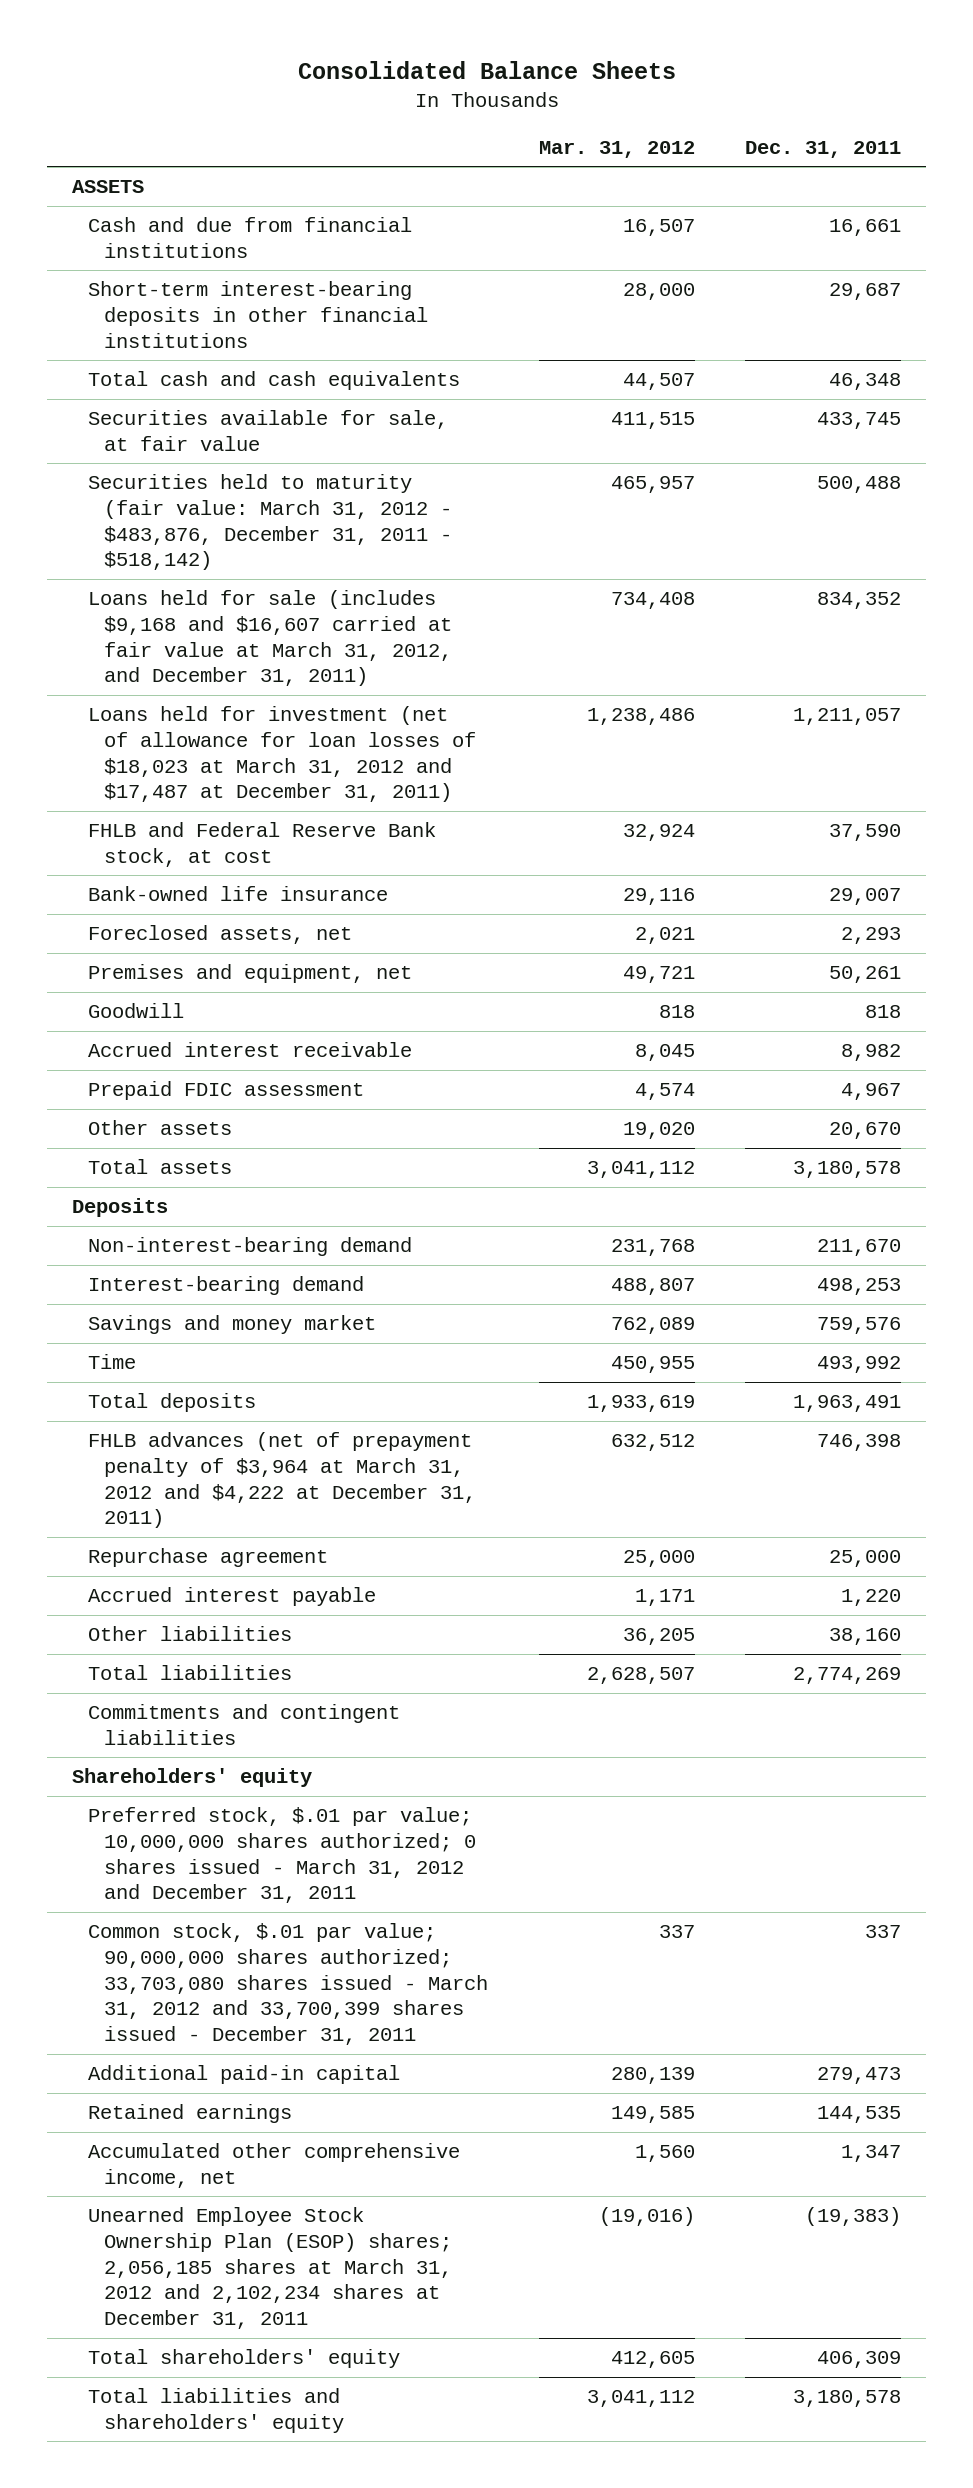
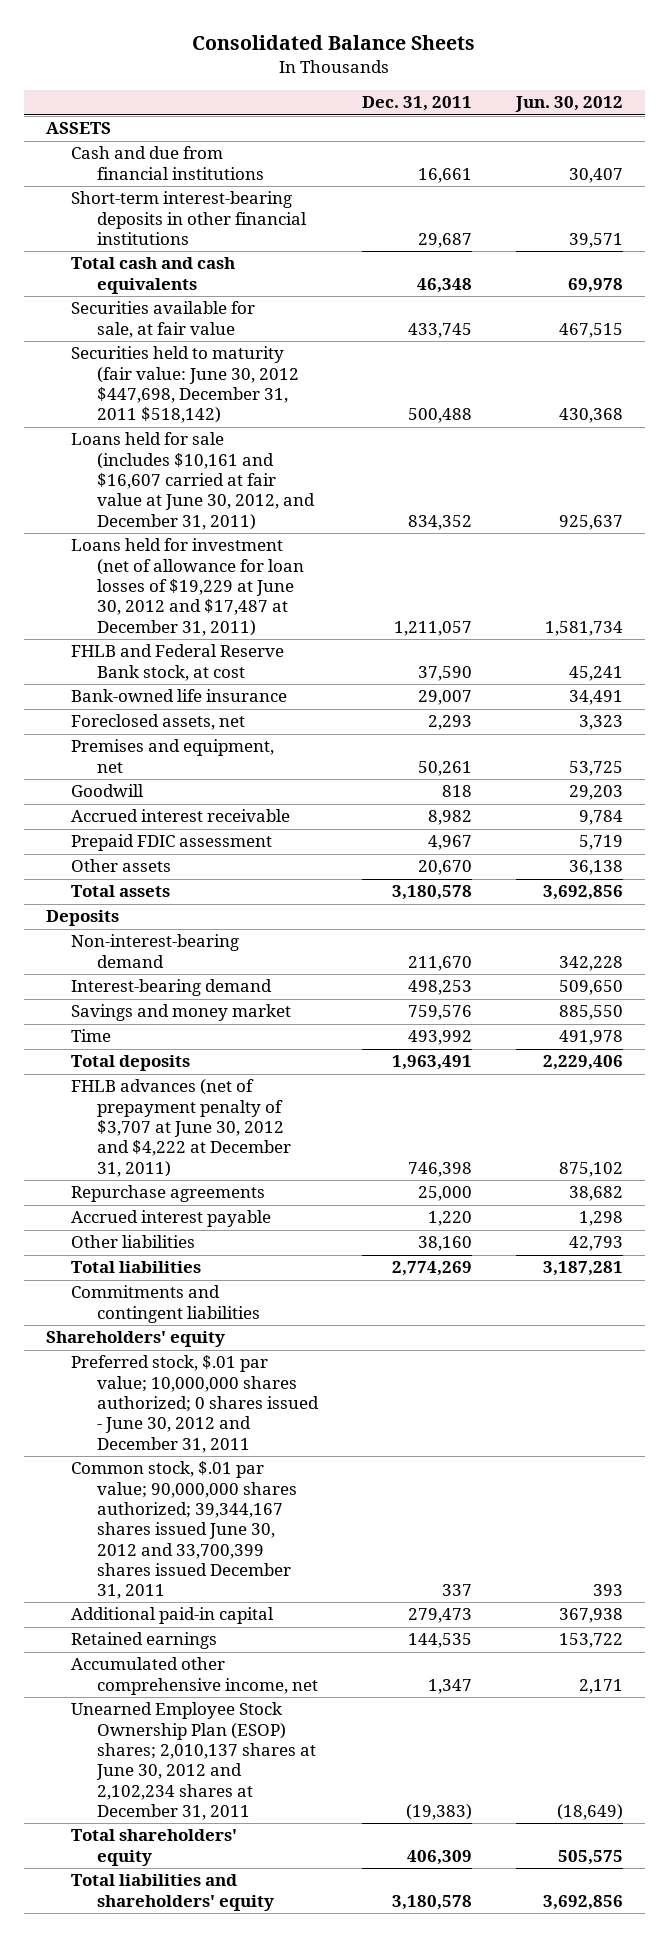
[538,140,695,158] Mar. 31, 2012 -> none
none -> [514,96,623,113] Jun. 30, 2012
[88,474,453,571] Securities held to maturity (fair value: March 31, 2012 - $483,876, December 31, 2011 - $518,142) -> [71,346,300,424] Securities held to maturity (fair value: June 30, 2012 $447,698, December 31, 2011 $518,142)
[88,590,453,687] Loans held for sale (includes $9,168 and $16,607 carried at fair value at March 31, 2012, and December 31, 2011) -> [71,432,316,530] Loans held for sale (includes $10,161 and $16,607 carried at fair value at June 30, 2012, and December 31, 2011)
[88,706,477,803] Loans held for investment (net of allowance for loan losses of $18,023 at March 31, 2012 and $17,487 at December 31, 2011) -> [71,538,305,636] Loans held for investment (net of allowance for loan losses of $19,229 at June 30, 2012 and $17,487 at December 31, 2011)
[88,1432,477,1529] FHLB advances (net of prepayment penalty of $3,964 at March 31, 2012 and $4,222 at December 31, 2011) -> [71,1079,292,1177] FHLB advances (net of prepayment penalty of $3,707 at June 30, 2012 and $4,222 at December 31, 2011)
[88,1548,329,1568] Repurchase agreement -> [71,1185,266,1203] Repurchase agreements
[88,1807,477,1904] Preferred stock, $.01 par value; 10,000,000 shares authorized; 0 shares issued - March 31, 2012 and December 31, 2011 -> [71,1355,320,1453] Preferred stock, $.01 par value; 10,000,000 shares authorized; 0 shares issued - June 30, 2012 and December 31, 2011
[88,1923,489,2045] Common stock, $.01 par value; 90,000,000 shares authorized; 33,703,080 shares issued - March 31, 2012 and 33,700,399 shares issued - December 31, 2011 -> [71,1461,298,1600] Common stock, $.01 par value; 90,000,000 shares authorized; 39,344,167 shares issued June 30, 2012 and 33,700,399 shares issued December 31, 2011
[88,2207,453,2329] Unearned Employee Stock Ownership Plan (ESOP) shares; 2,056,185 shares at March 31, 2012 and 2,102,234 shares at December 31, 2011 -> [71,1702,317,1820] Unearned Employee Stock Ownership Plan (ESOP) shares; 2,010,137 shares at June 30, 2012 and 2,102,234 shares at December 31, 2011

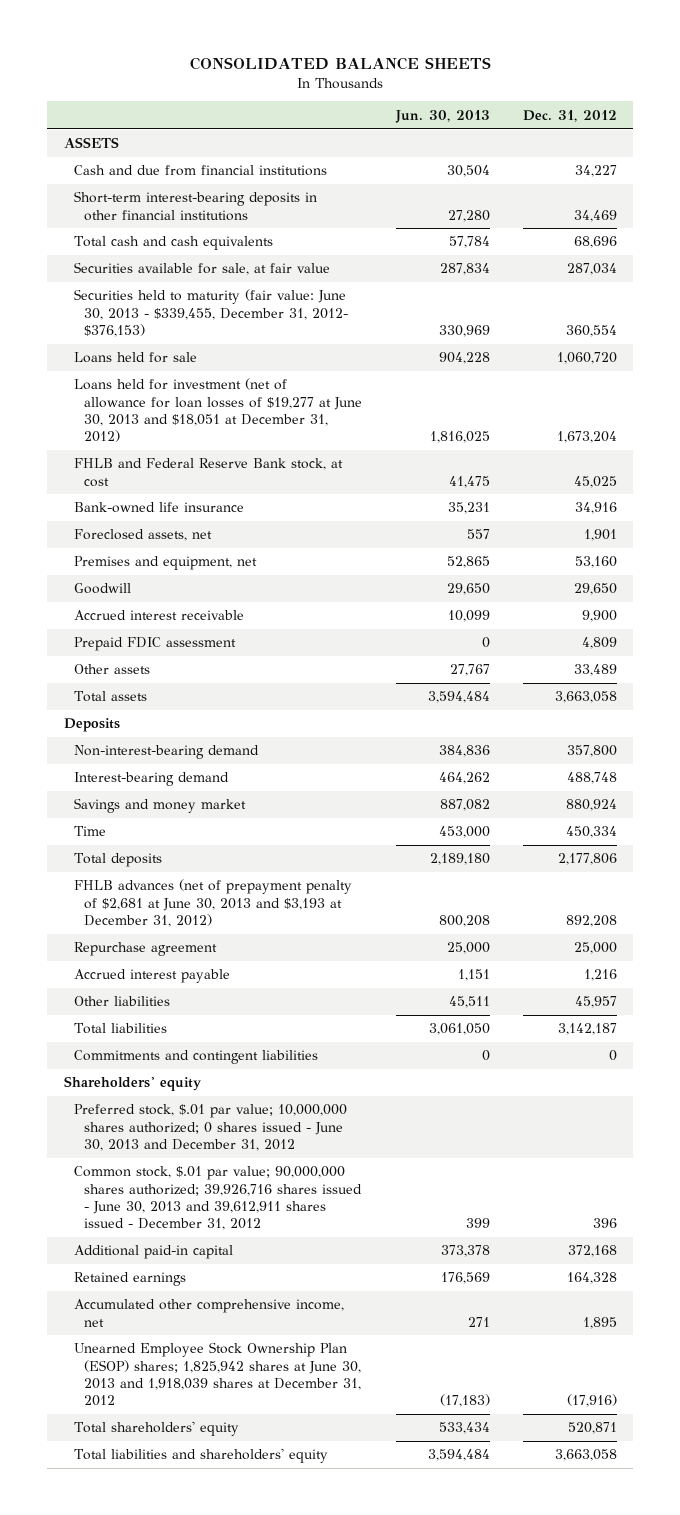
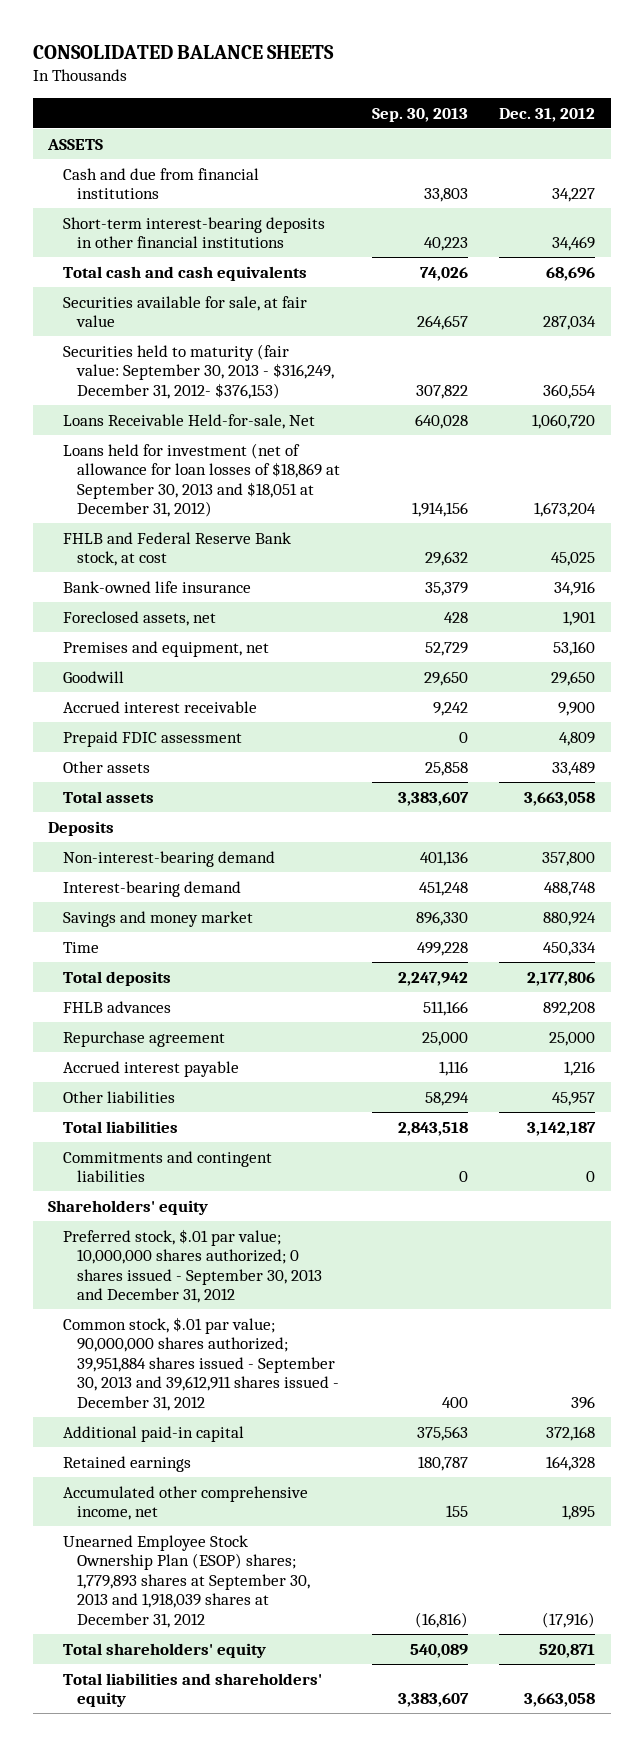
[394,109,490,123] Jun. 30, 2013 -> none
none -> [371,107,468,122] Sep. 30, 2013
[74,289,349,337] Securities held to maturity (fair value: June 30, 2013 - $339,455, December 31, 2012- $376,153) -> [62,343,335,399] Securities held to maturity (fair value: September 30, 2013 - $316,249, December 31, 2012- $376,153)
[74,352,198,364] Loans held for sale -> [62,413,315,429] Loans Receivable Held-for-sale, Net
[74,378,363,443] Loans held for investment (net of allowance for loan losses of $19,277 at June 30, 2013 and $18,051 at December 31, 2012) -> [62,442,341,518] Loans held for investment (net of allowance for loan losses of $18,869 at September 30, 2013 and $18,051 at December 31, 2012)
[74,879,353,927] FHLB advances (net of prepayment penalty of $2,681 at June 30, 2013 and $3,193 at December 31, 2012) -> [62,1000,171,1013] FHLB advances
[74,1104,348,1151] Preferred stock, $.01 par value; 10,000,000 shares authorized; 0 shares issued - June 30, 2013 and December 31, 2012 -> [62,1228,323,1304] Preferred stock, $.01 par value; 10,000,000 shares authorized; 0 shares issued - September 30, 2013 and December 31, 2012
[74,1166,363,1231] Common stock, $.01 par value; 90,000,000 shares authorized; 39,926,716 shares issued - June 30, 2013 and 39,612,911 shares issued - December 31, 2012 -> [62,1316,340,1411] Common stock, $.01 par value; 90,000,000 shares authorized; 39,951,884 shares issued - September 30, 2013 and 39,612,911 shares issued - December 31, 2012
[74,1342,362,1407] Unearned Employee Stock Ownership Plan (ESOP) shares; 1,825,942 shares at June 30, 2013 and 1,918,039 shares at December 31, 2012 -> [62,1534,311,1628] Unearned Employee Stock Ownership Plan (ESOP) shares; 1,779,893 shares at September 30, 2013 and 1,918,039 shares at December 31, 2012

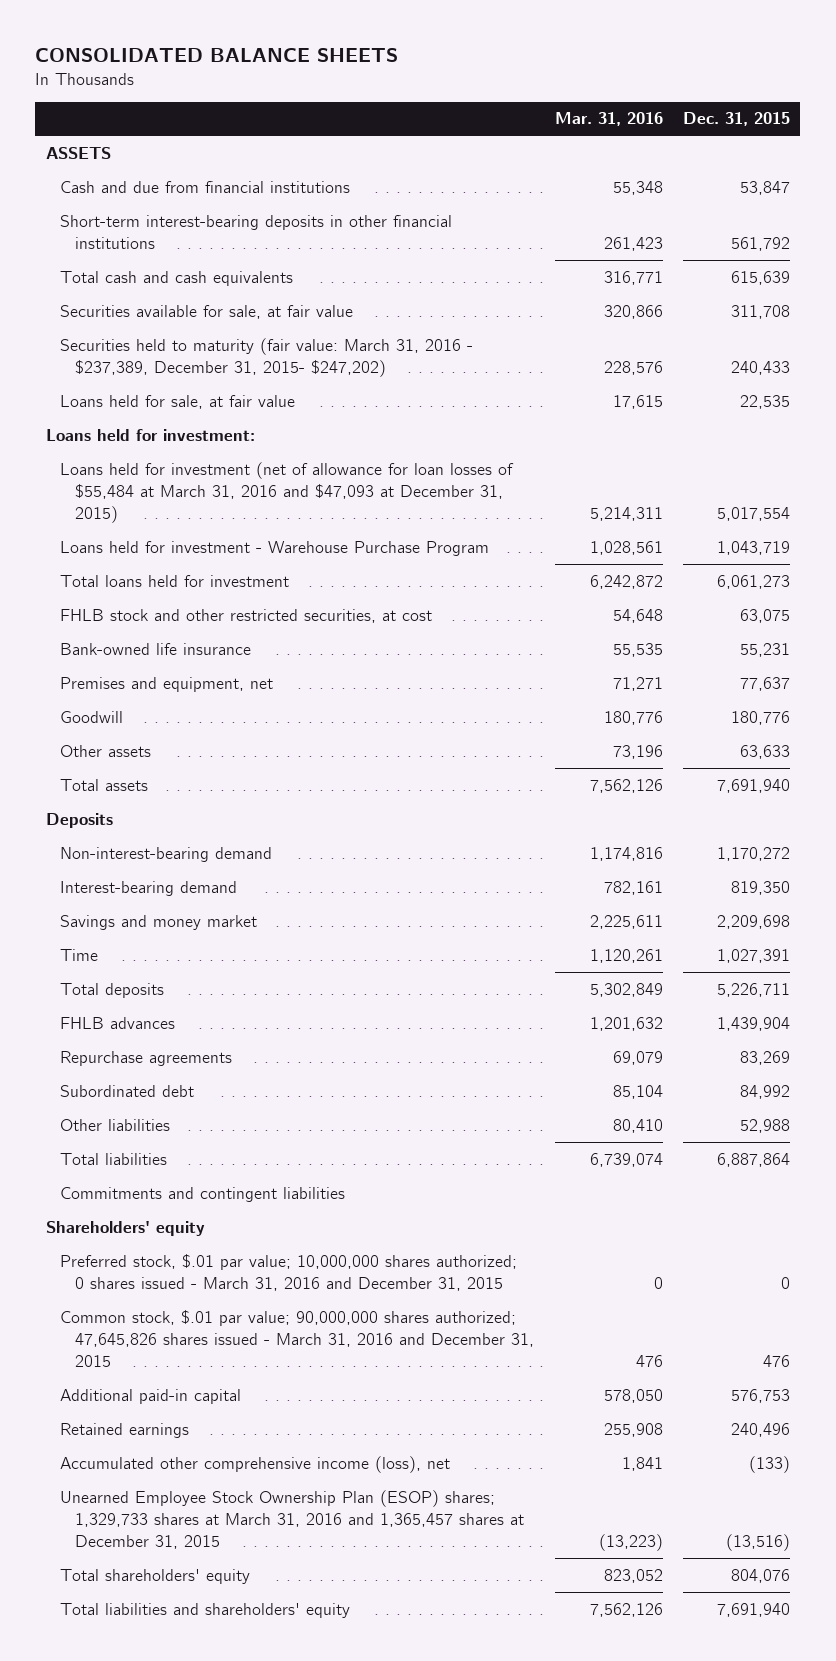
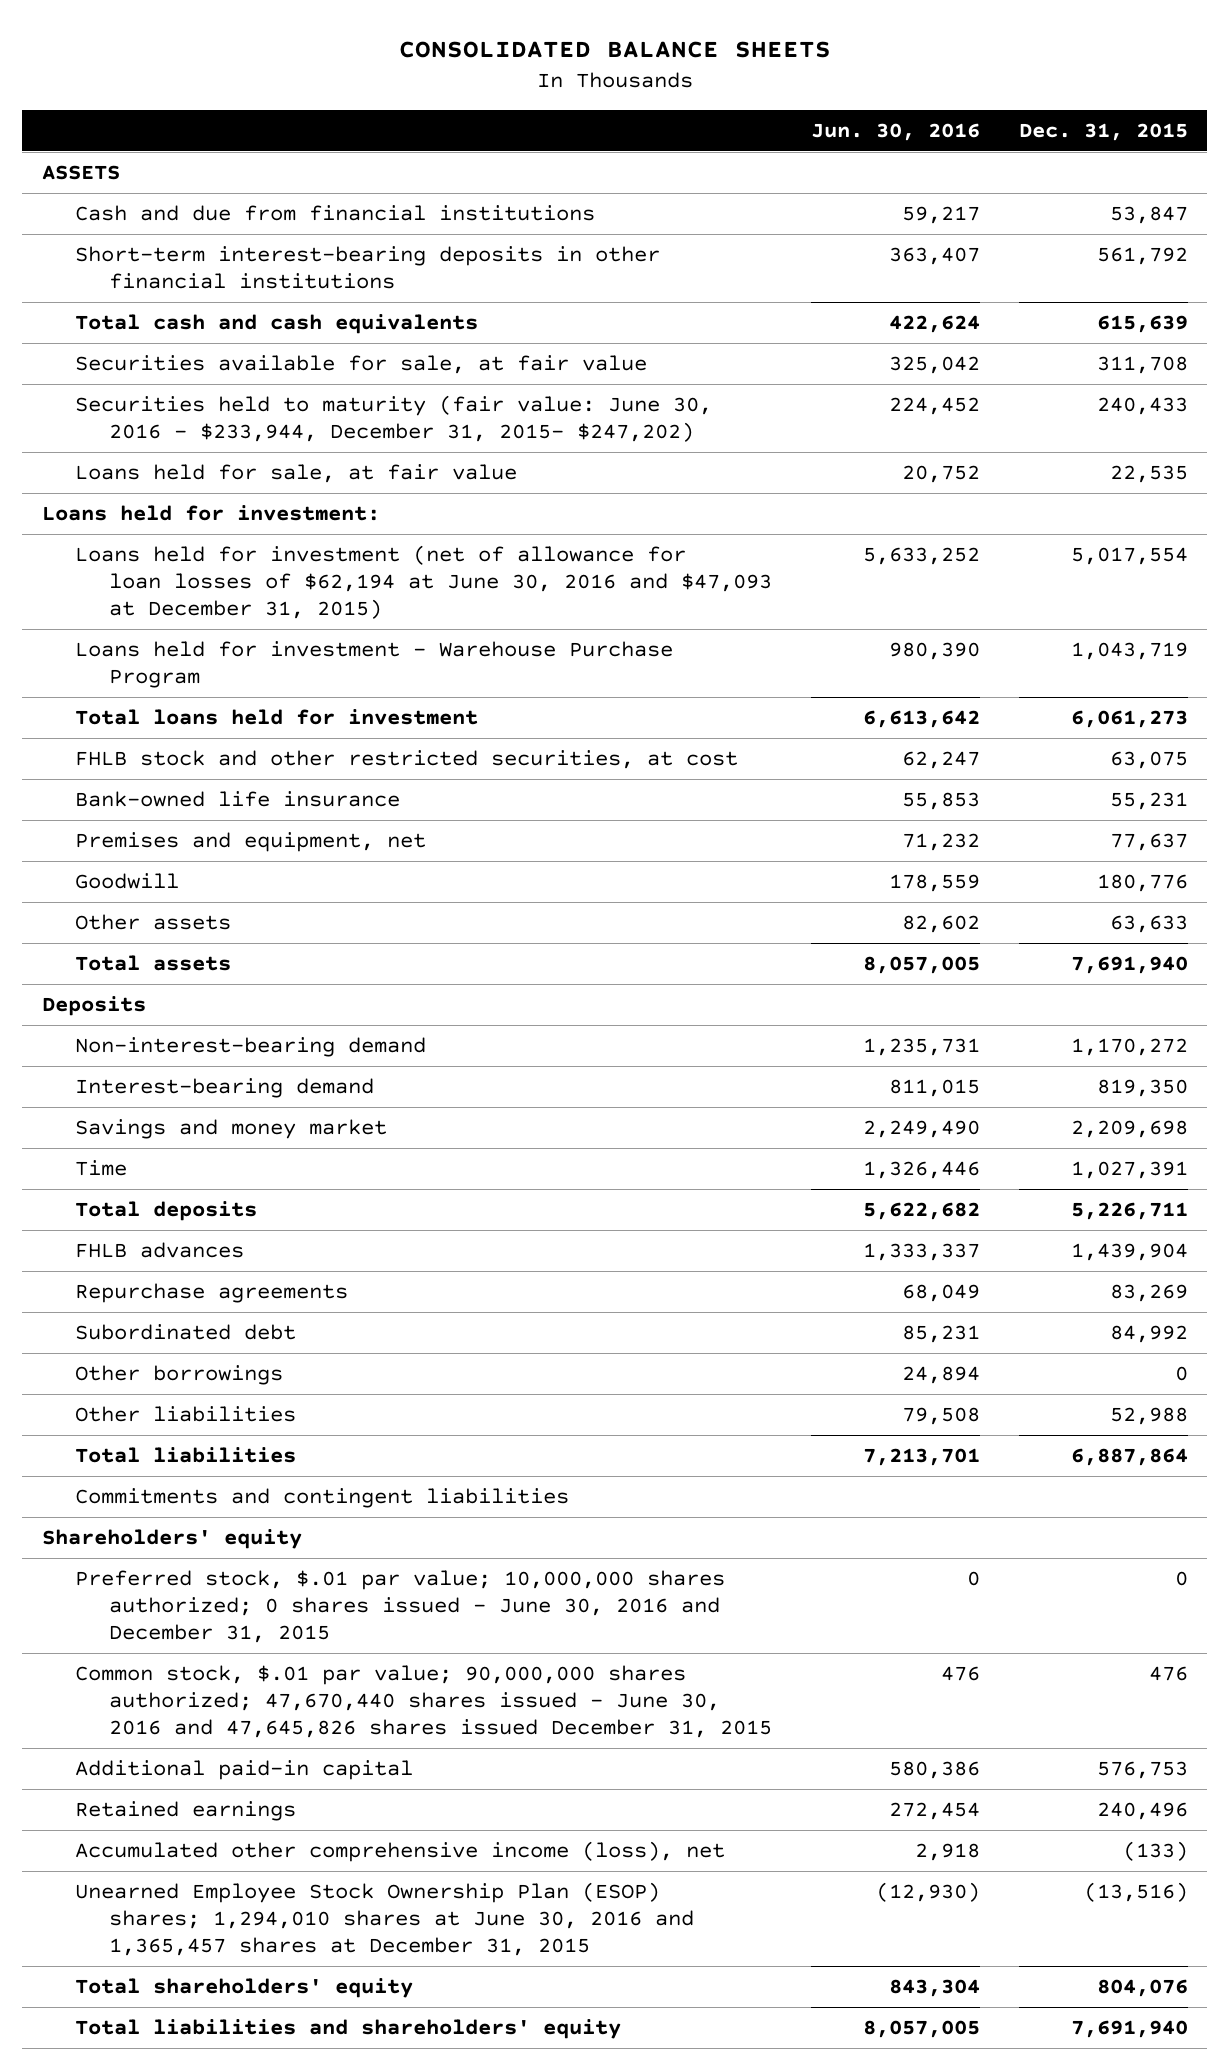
[554,112,663,127] Mar. 31, 2016 -> none
none -> [810,122,980,141] Jun. 30, 2016
[60,337,474,377] Securities held to maturity (fair value: March 31, 2016 - $237,389, December 31, 2015- $247,202) -> [75,395,713,442] Securities held to maturity (fair value: June 30, 2016 - $233,944, December 31, 2015- $247,202)
[60,461,515,523] Loans held for investment (net of allowance for loan losses of $55,484 at March 31, 2016 and $47,093 at December 31, 2015) -> [75,545,772,619] Loans held for investment (net of allowance for loan losses of $62,194 at June 30, 2016 and $47,093 at December 31, 2015)
none -> [75,1365,284,1386] Other borrowings
[60,1253,518,1291] Preferred stock, $.01 par value; 10,000,000 shares authorized; 0 shares issued - March 31, 2016 and December 31, 2015 -> [75,1570,726,1643] Preferred stock, $.01 par value; 10,000,000 shares authorized; 0 shares issued - June 30, 2016 and December 31, 2015
[60,1309,534,1367] Common stock, $.01 par value; 90,000,000 shares authorized; 47,645,826 shares issued - March 31, 2016 and December 31, 2015 -> [75,1665,772,1738] Common stock, $.01 par value; 90,000,000 shares authorized; 47,670,440 shares issued - June 30, 2016 and 47,645,826 shares issued December 31, 2015
[60,1489,524,1549] Unearned Employee Stock Ownership Plan (ESOP) shares; 1,329,733 shares at March 31, 2016 and 1,365,457 shares at December 31, 2015 -> [75,1882,694,1956] Unearned Employee Stock Ownership Plan (ESOP) shares; 1,294,010 shares at June 30, 2016 and 1,365,457 shares at December 31, 2015

